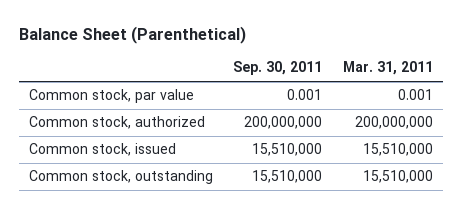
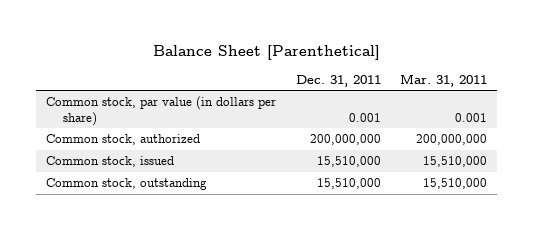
[18,26,246,45] Balance Sheet (Parenthetical) -> [152,44,380,60] Balance Sheet [Parenthetical]
[233,61,323,76] Sep. 30, 2011 -> none
none -> [295,74,381,87] Dec. 31, 2011
[29,89,195,104] Common stock, par value -> [45,96,276,126] Common stock, par value (in dollars per share)

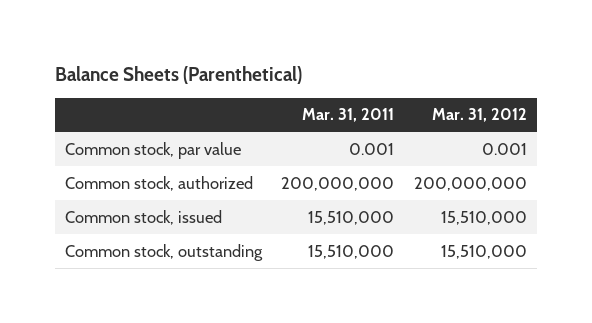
[152,44,380,60] Balance Sheet [Parenthetical] -> [54,65,302,84] Balance Sheets (Parenthetical)
[295,74,381,87] Dec. 31, 2011 -> none
none -> [431,108,527,123] Mar. 31, 2012
[45,96,276,126] Common stock, par value (in dollars per share) -> [64,141,241,159] Common stock, par value

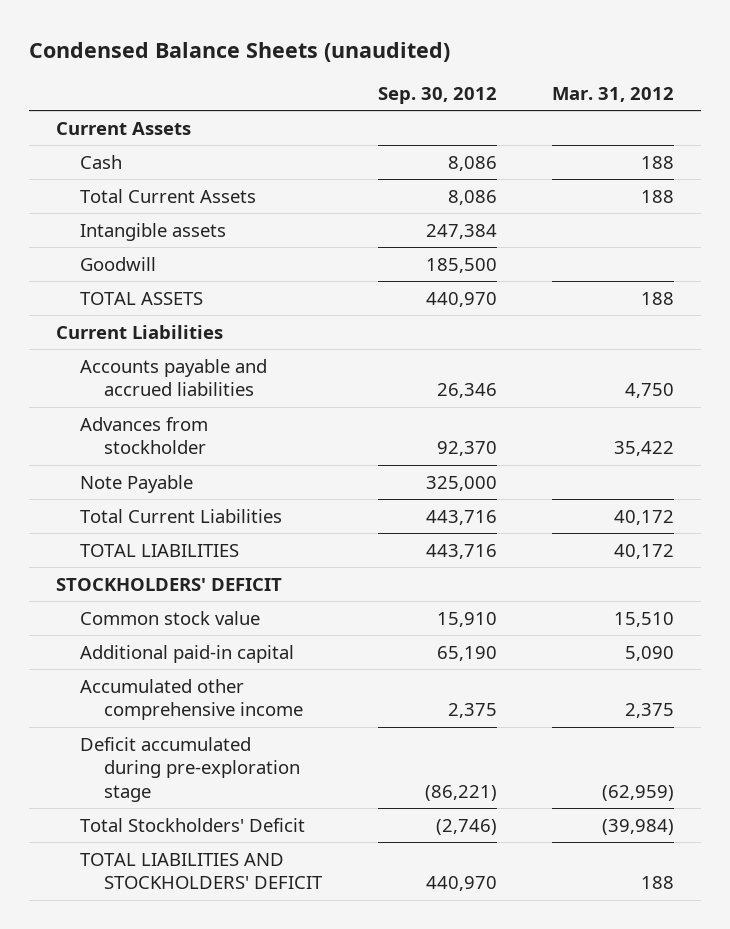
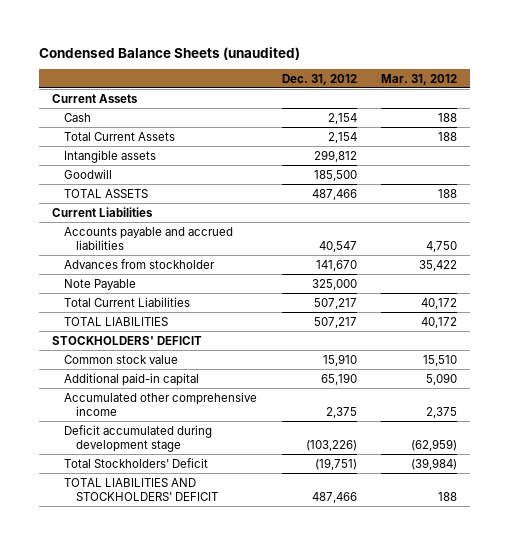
[377,87,497,105] Sep. 30, 2012 -> none
none -> [281,73,357,85] Dec. 31, 2012
[80,736,301,802] Deficit accumulated during pre-exploration stage -> [64,424,213,453] Deficit accumulated during development stage

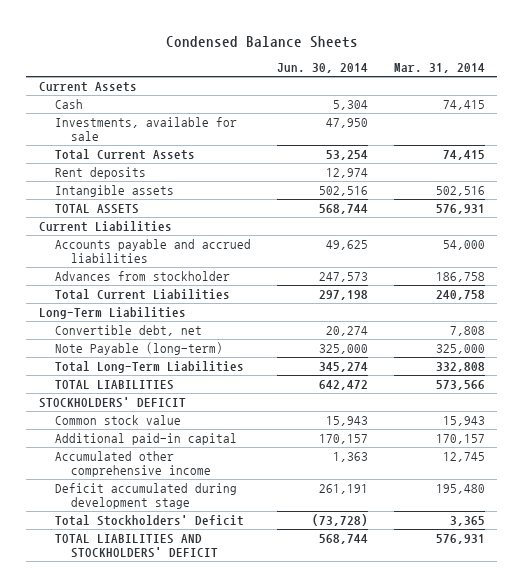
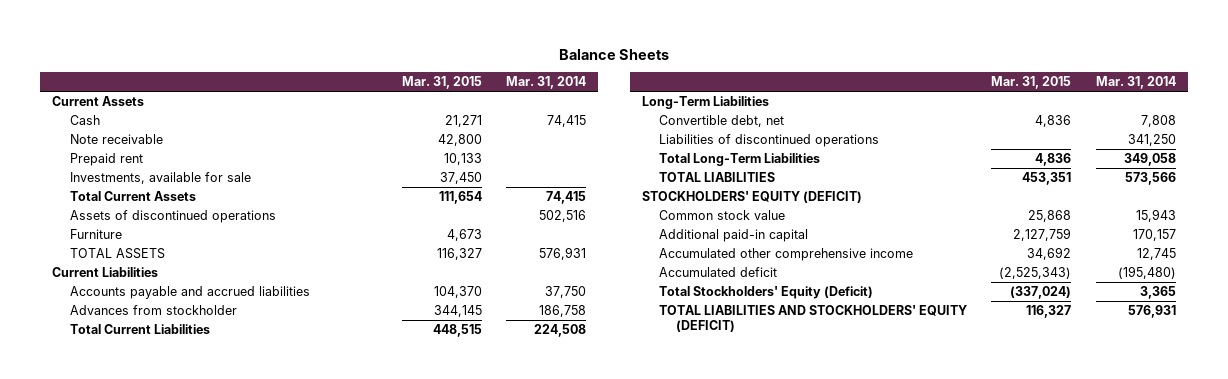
[165,35,358,48] Condensed Balance Sheets -> [559,48,670,60] Balance Sheets
[276,63,368,74] Jun. 30, 2014 -> none
none -> [401,76,482,90] Mar. 31, 2015
none -> [69,134,163,145] Note receivable
none -> [69,153,143,167] Prepaid rent
[55,166,147,179] Rent deposits -> none
[55,184,175,197] Intangible assets -> [69,210,276,224] Assets of discontinued operations
none -> [69,229,122,240] Furniture
[442,239,485,250] 54,000 -> [545,286,587,299] 37,750
[435,289,485,300] 240,758 -> [534,324,587,338] 224,508
[55,341,224,355] Note Payable (long-term) -> none
none -> [658,134,879,148] Liabilities of discontinued operations
[435,361,485,372] 332,808 -> [1123,153,1176,167] 349,058
[39,396,187,408] STOCKHOLDERS' DEFICIT -> [641,191,862,204] STOCKHOLDERS' EQUITY (DEFICIT)
[55,482,238,510] Deficit accumulated during development stage -> none
none -> [658,267,777,278] Accumulated deficit
[55,514,245,526] Total Stockholders' Deficit -> [658,286,873,300] Total Stockholders' Equity (Deficit)
[55,533,219,559] TOTAL LIABILITIES AND STOCKHOLDERS' DEFICIT -> [658,305,967,333] TOTAL LIABILITIES AND STOCKHOLDERS' EQUITY (DEFICIT)

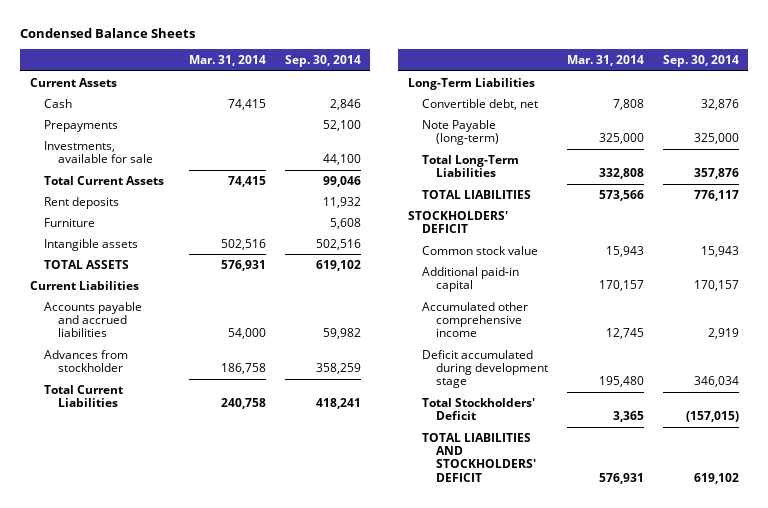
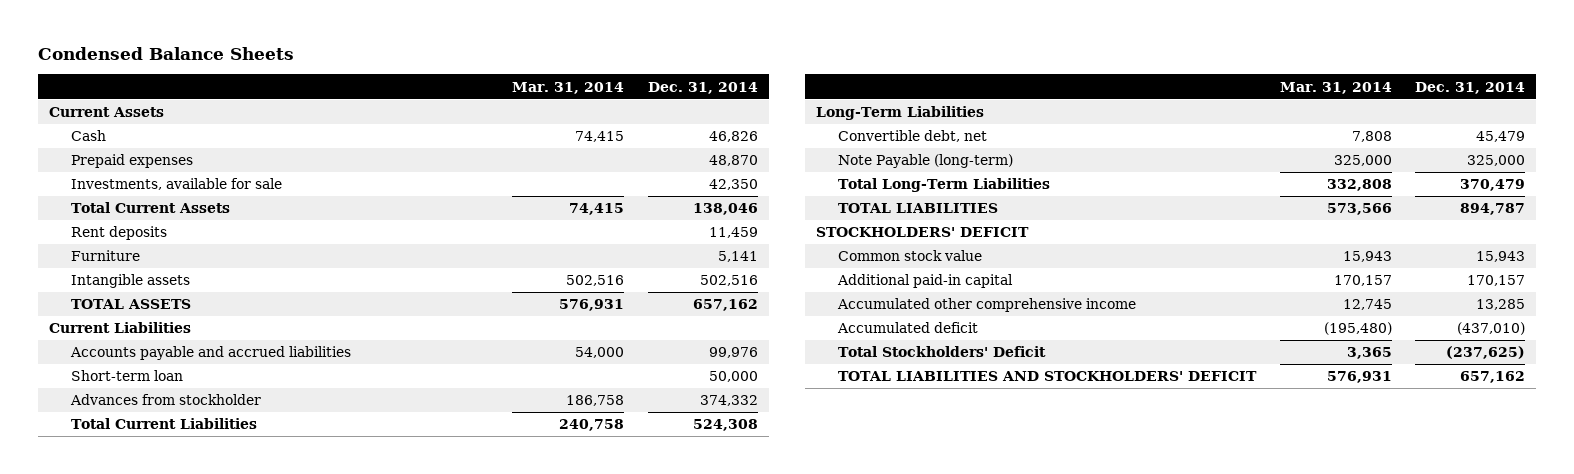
[284,55,361,68] Sep. 30, 2014 -> none
none -> [647,81,758,94] Dec. 31, 2014
[43,119,118,132] Prepayments -> [71,154,194,169] Prepaid expenses
none -> [71,370,184,382] Short-term loan
[422,349,549,389] Deficit accumulated during development stage -> none
none -> [837,322,979,334] Accumulated deficit

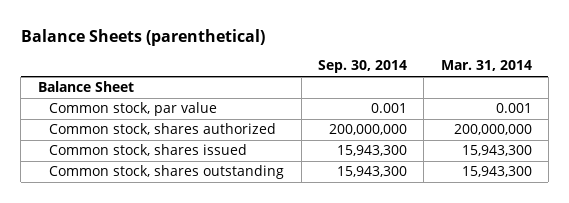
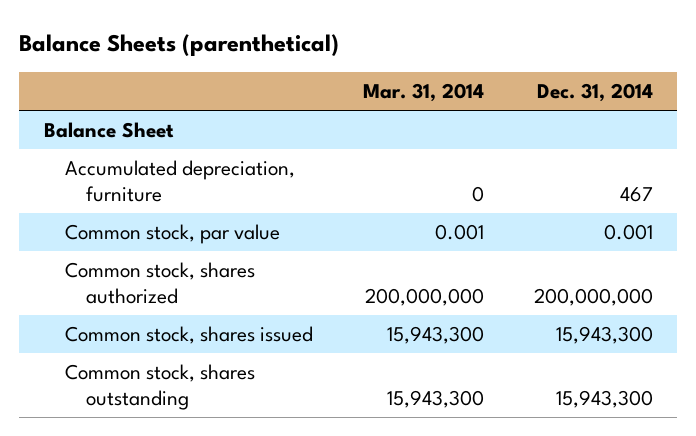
[317,60,407,74] Sep. 30, 2014 -> none
none -> [536,83,653,103] Dec. 31, 2014
none -> [65,159,296,202] Accumulated depreciation, furniture

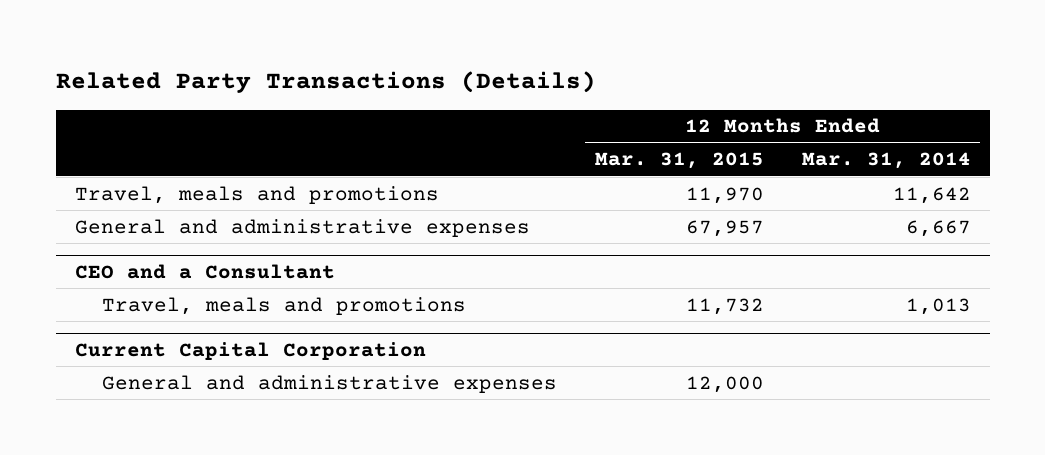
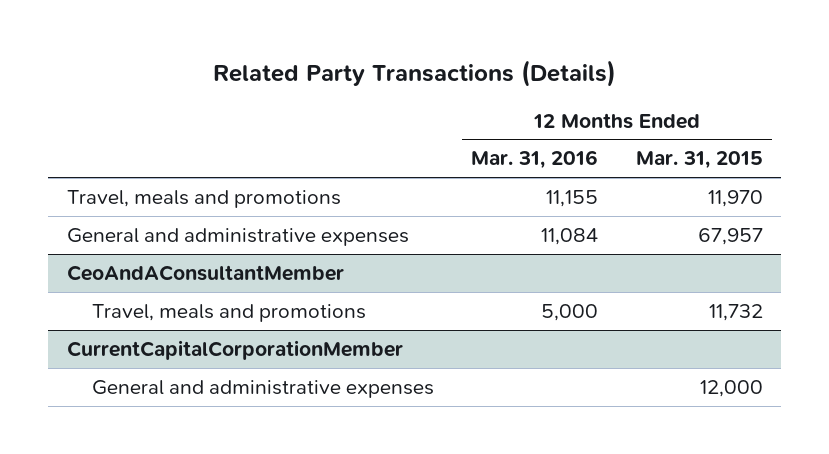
[801,152,971,170] Mar. 31, 2014 -> none
none -> [471,150,599,170] Mar. 31, 2016
[74,263,335,279] CEO and a Consultant -> [66,265,344,282] CeoAndAConsultantMember
[74,341,426,360] Current Capital Corporation -> [66,340,403,361] CurrentCapitalCorporationMember

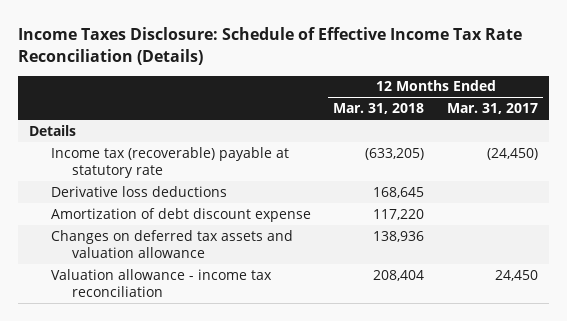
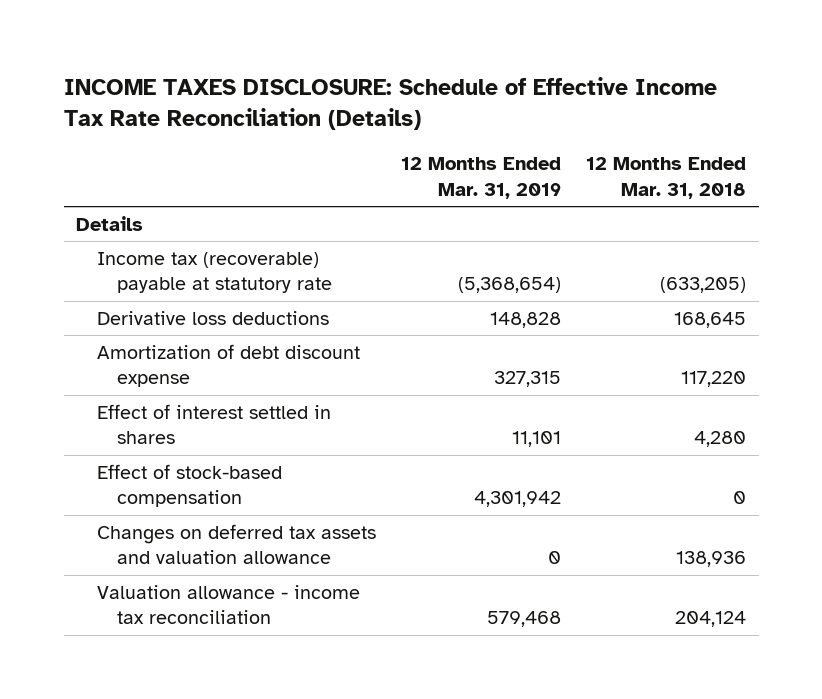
[18,26,523,65] Income Taxes Disclosure: Schedule of Effective Income Tax Rate Reconciliation (Details) -> [63,76,717,131] INCOME TAXES DISCLOSURE: Schedule of Effective Income Tax Rate Reconciliation (Details)
[446,103,538,115] Mar. 31, 2017 -> none
none -> [401,157,562,199] 12 Months Ended Mar. 31, 2019
none -> [96,403,331,445] Effect of interest settled in shares
none -> [96,463,282,508] Effect of stock-based compensation
[373,269,425,281] 208,404 -> [675,611,747,628] 204,124

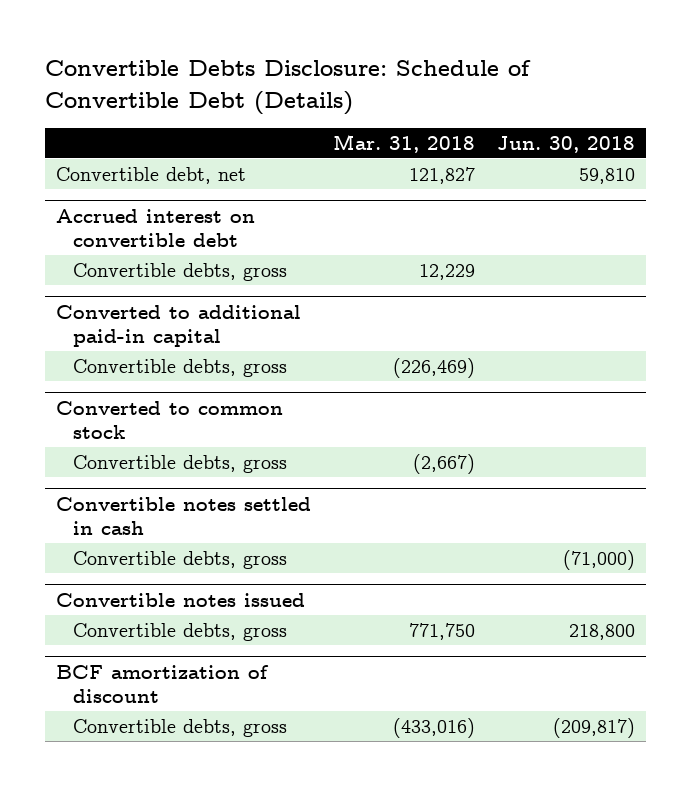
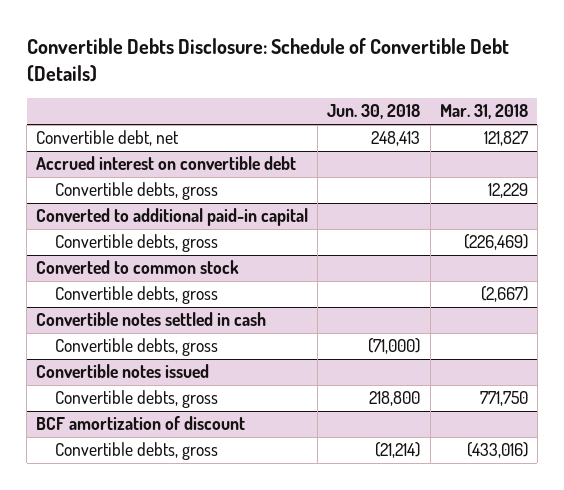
[579,168,636,185] 59,810 -> [371,131,421,147] 248,413
[553,718,636,739] (209,817) -> [375,442,421,459] (21,214)

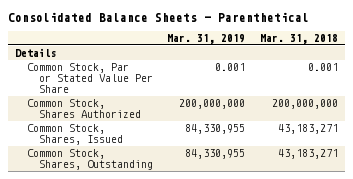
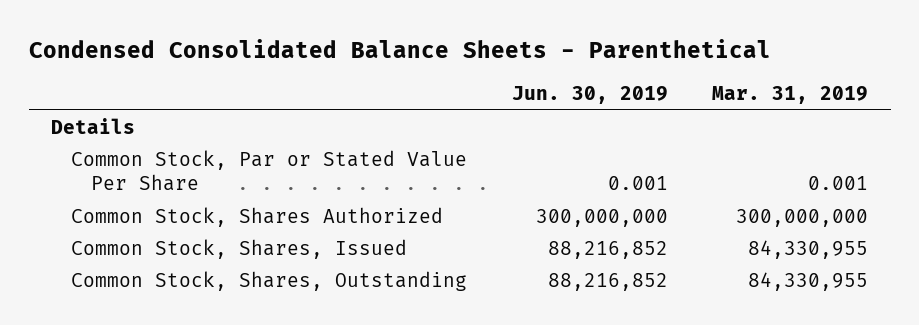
[7,11,309,22] Consolidated Balance Sheets - Parenthetical -> [28,39,771,59] Condensed Consolidated Balance Sheets - Parenthetical
[259,33,338,44] Mar. 31, 2018 -> none
none -> [511,86,668,105] Jun. 30, 2019
[179,99,246,110] 200,000,000 -> [736,208,869,227] 300,000,000

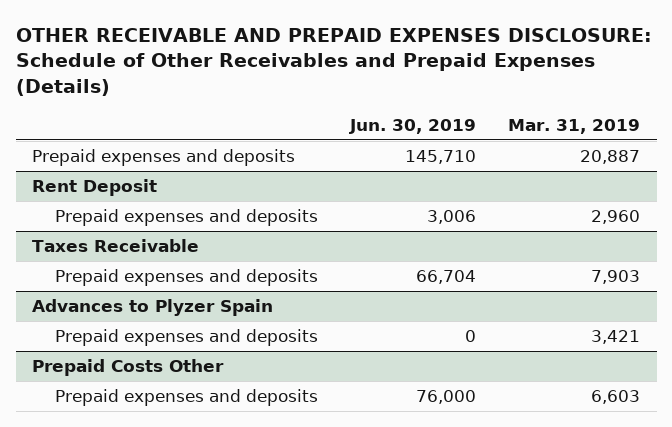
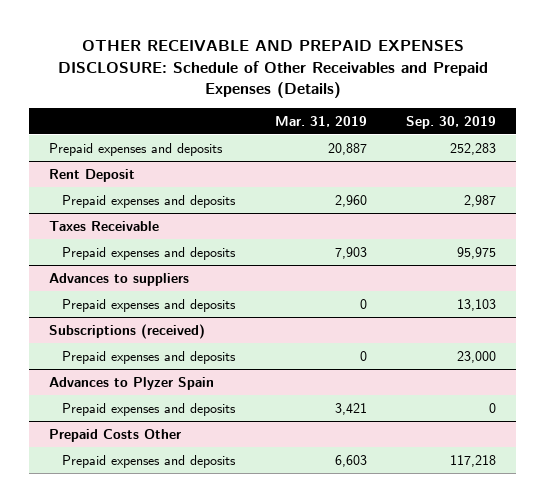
[349,118,477,134] Jun. 30, 2019 -> none
none -> [406,115,497,129] Sep. 30, 2019
none -> [49,272,190,286] Advances to suppliers
none -> [62,298,237,312] Prepaid expenses and deposits
none -> [49,323,206,339] Subscriptions (received)
none -> [62,350,237,364] Prepaid expenses and deposits

